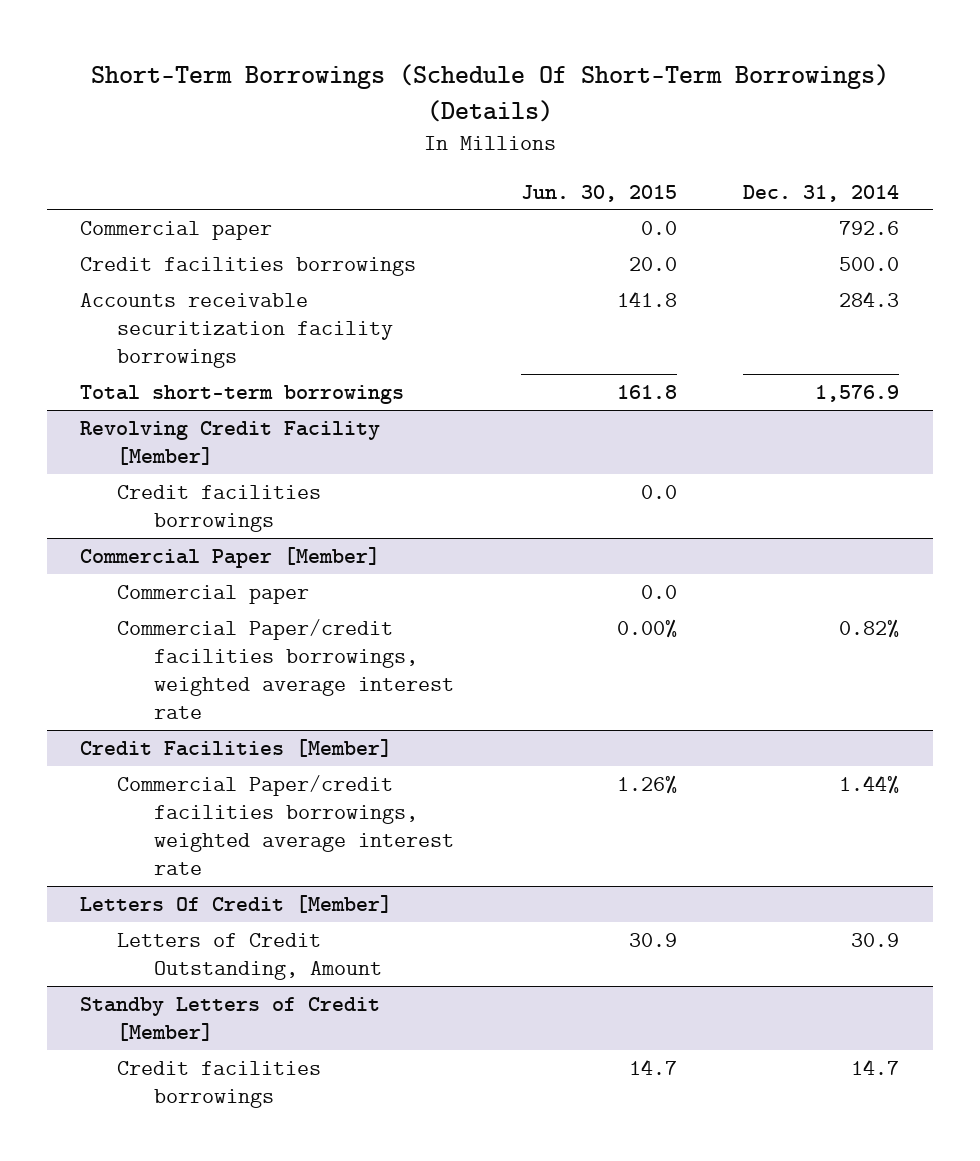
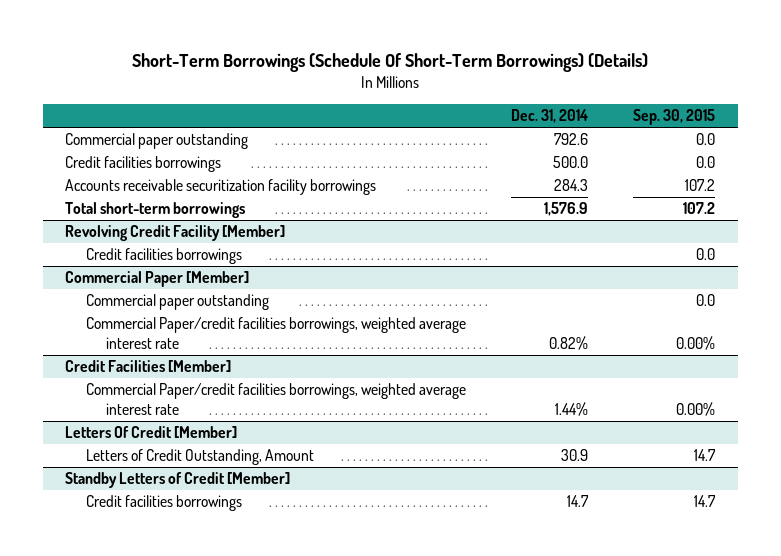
[520,184,677,202] Jun. 30, 2015 -> none
none -> [633,109,716,126] Sep. 30, 2015
[80,221,273,241] Commercial paper -> [65,133,249,150] Commercial paper outstanding
[117,585,310,605] Commercial paper -> [85,294,269,311] Commercial paper outstanding

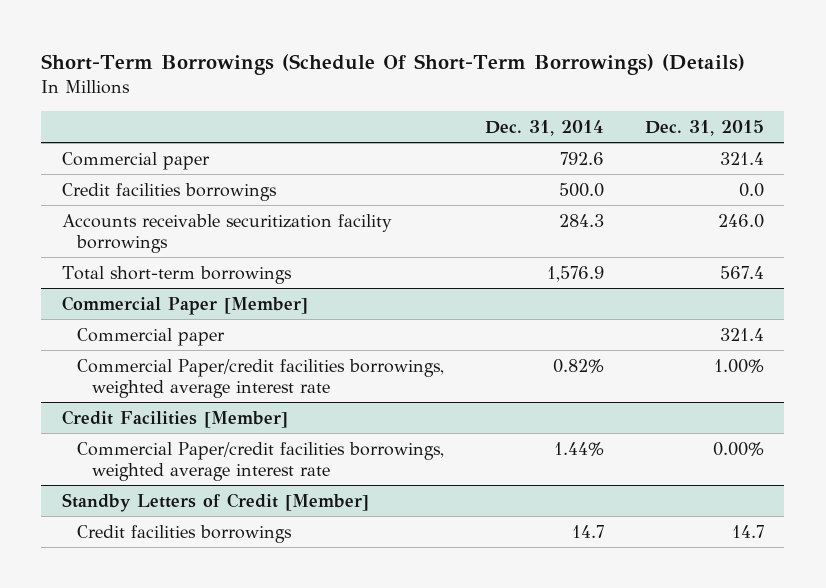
[633,109,716,126] Sep. 30, 2015 -> none
none -> [644,119,764,136] Dec. 31, 2015
[65,133,249,150] Commercial paper outstanding -> [61,151,210,170] Commercial paper
[65,225,286,242] Revolving Credit Facility [Member] -> none
[85,248,242,265] Credit facilities borrowings -> none
[85,294,269,311] Commercial paper outstanding -> [76,327,225,346] Commercial paper
[65,426,238,439] Letters Of Credit [Member] -> none
[85,449,314,466] Letters of Credit Outstanding, Amount -> none

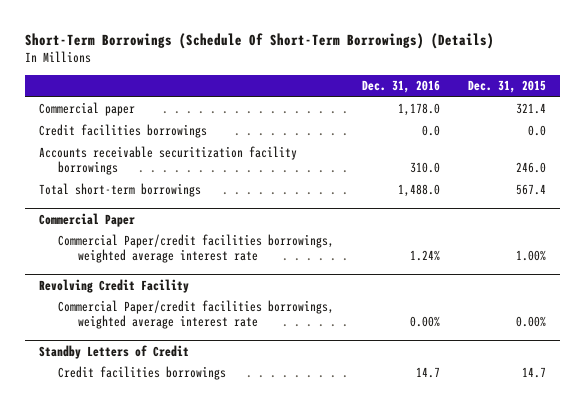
[484,119,604,136] Dec. 31, 2014 -> none
none -> [362,80,441,94] Dec. 31, 2016
[76,327,225,346] Commercial paper -> none
[61,295,308,315] Commercial Paper [Member] -> [39,212,136,227] Commercial Paper
[61,409,288,428] Credit Facilities [Member] -> none
none -> [39,278,190,293] Revolving Credit Facility
[61,492,369,512] Standby Letters of Credit [Member] -> [39,344,190,359] Standby Letters of Credit

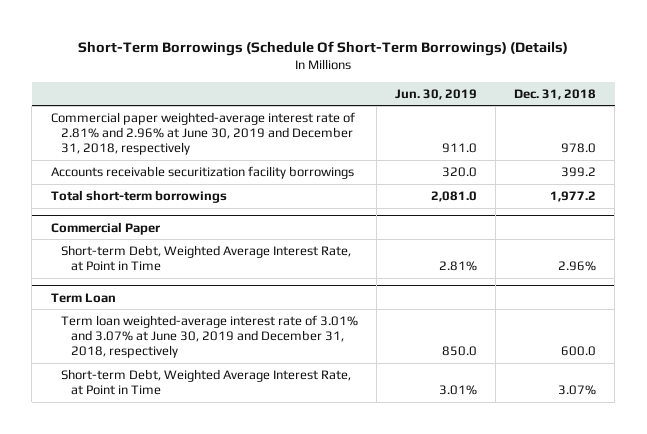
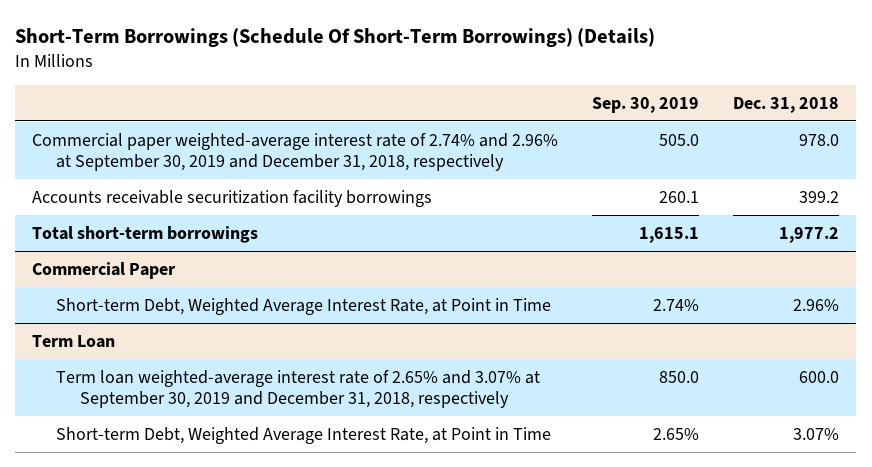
[395,88,478,100] Jun. 30, 2019 -> none
none -> [592,96,700,113] Sep. 30, 2019
[50,111,355,156] Commercial paper weighted-average interest rate of 2.81% and 2.96% at June 30, 2019 and December 31, 2018, respectively -> [32,132,559,172] Commercial paper weighted-average interest rate of 2.74% and 2.96% at September 30, 2019 and December 31, 2018, respectively
[60,314,358,359] Term loan weighted-average interest rate of 3.01% and 3.07% at June 30, 2019 and December 31, 2018, respectively -> [55,369,540,409] Term loan weighted-average interest rate of 2.65% and 3.07% at September 30, 2019 and December 31, 2018, respectively

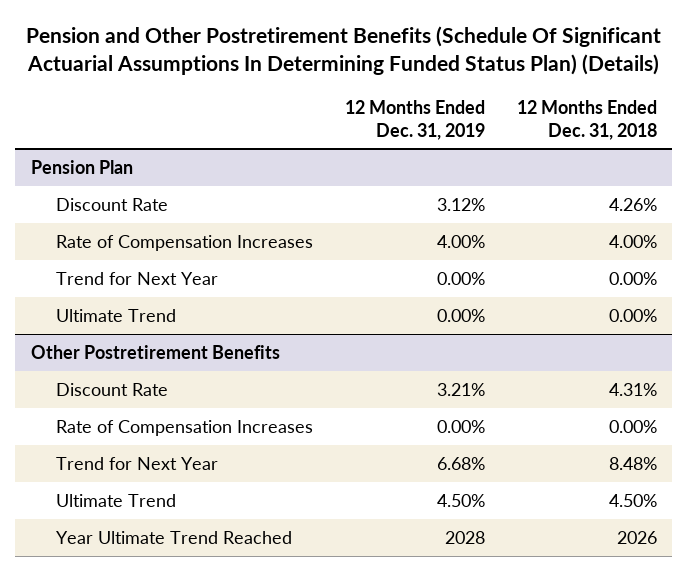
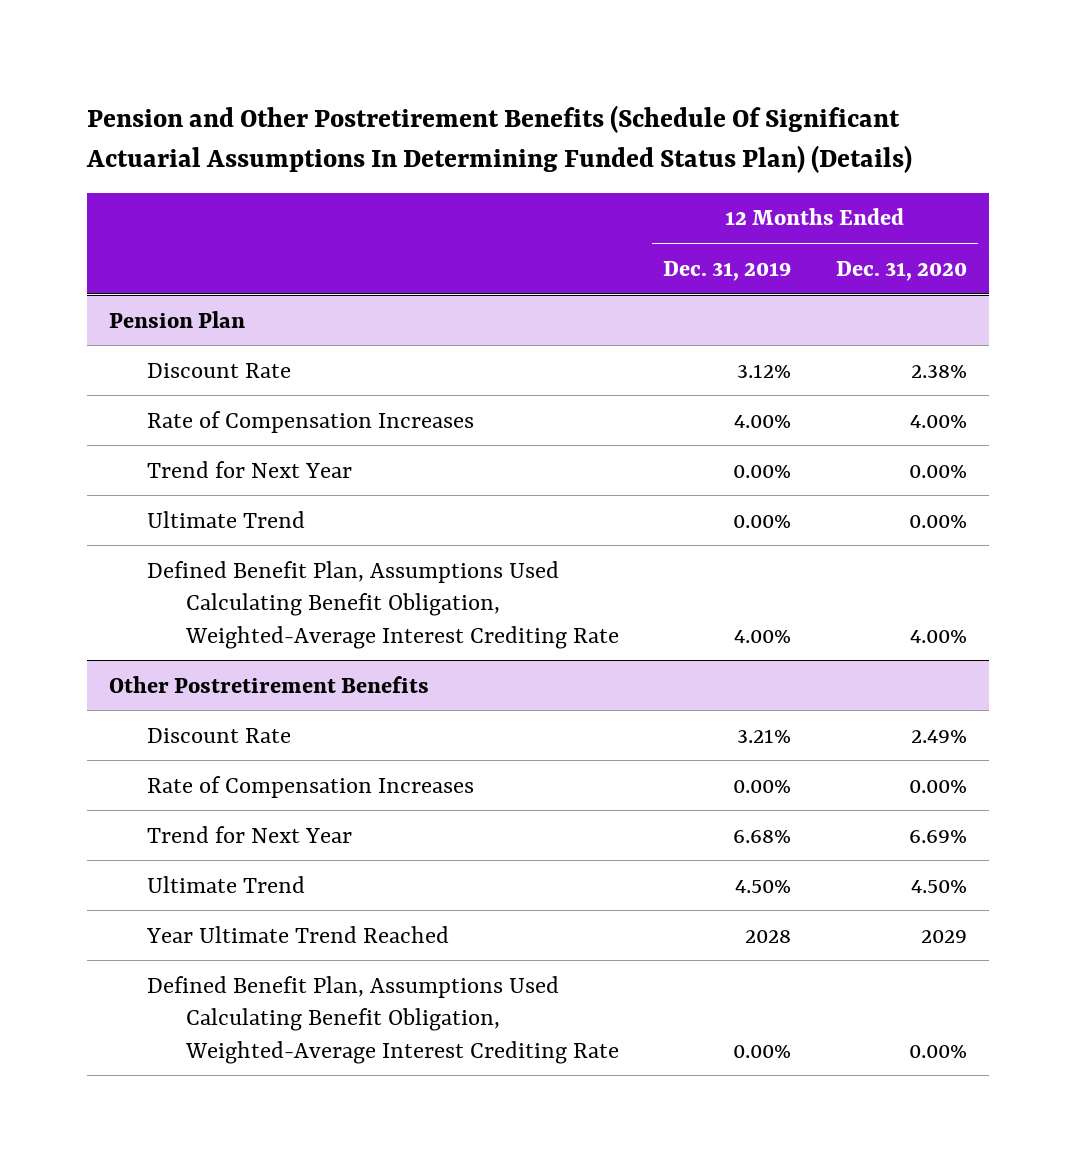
[516,100,657,140] 12 Months Ended Dec. 31, 2018 -> none
none -> [835,260,967,281] Dec. 31, 2020
none -> [147,560,619,649] Defined Benefit Plan, Assumptions Used Calculating Benefit Obligation, Weighted-Average Interest Crediting Rate
none -> [147,975,619,1064] Defined Benefit Plan, Assumptions Used Calculating Benefit Obligation, Weighted-Average Interest Crediting Rate

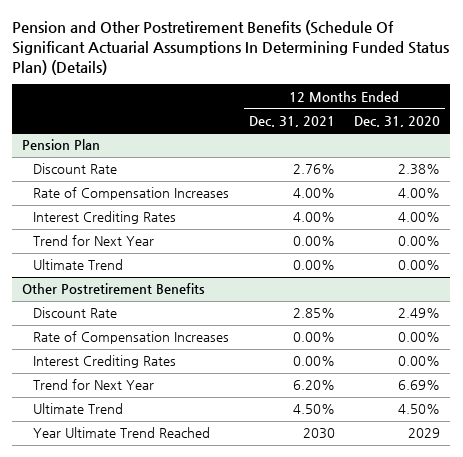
[663,260,792,281] Dec. 31, 2019 -> none
none -> [248,115,335,127] Dec. 31, 2021
none -> [32,211,176,225] Interest Crediting Rates
[147,560,619,649] Defined Benefit Plan, Assumptions Used Calculating Benefit Obligation, Weighted-Average Interest Crediting Rate -> none
none -> [32,355,176,369] Interest Crediting Rates
[147,975,619,1064] Defined Benefit Plan, Assumptions Used Calculating Benefit Obligation, Weighted-Average Interest Crediting Rate -> none

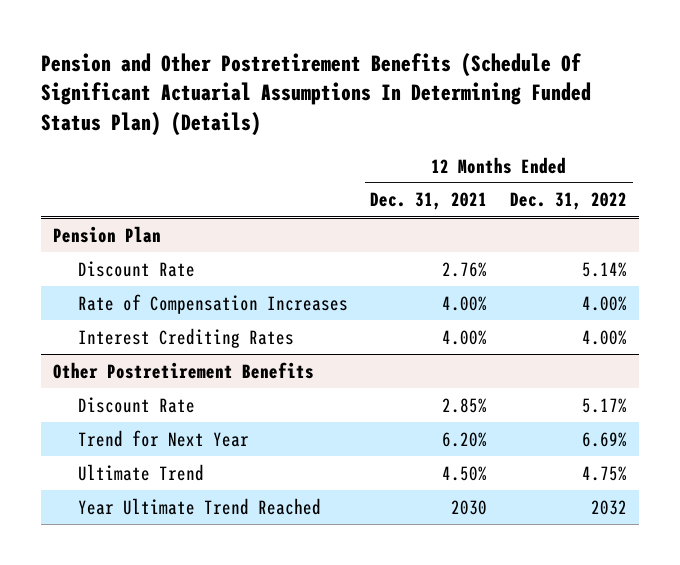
[354,115,441,127] Dec. 31, 2020 -> none
none -> [510,192,628,211] Dec. 31, 2022
[32,235,154,247] Trend for Next Year -> none
[32,259,123,271] Ultimate Trend -> none
[32,331,229,345] Rate of Compensation Increases -> none
[32,355,176,369] Interest Crediting Rates -> none

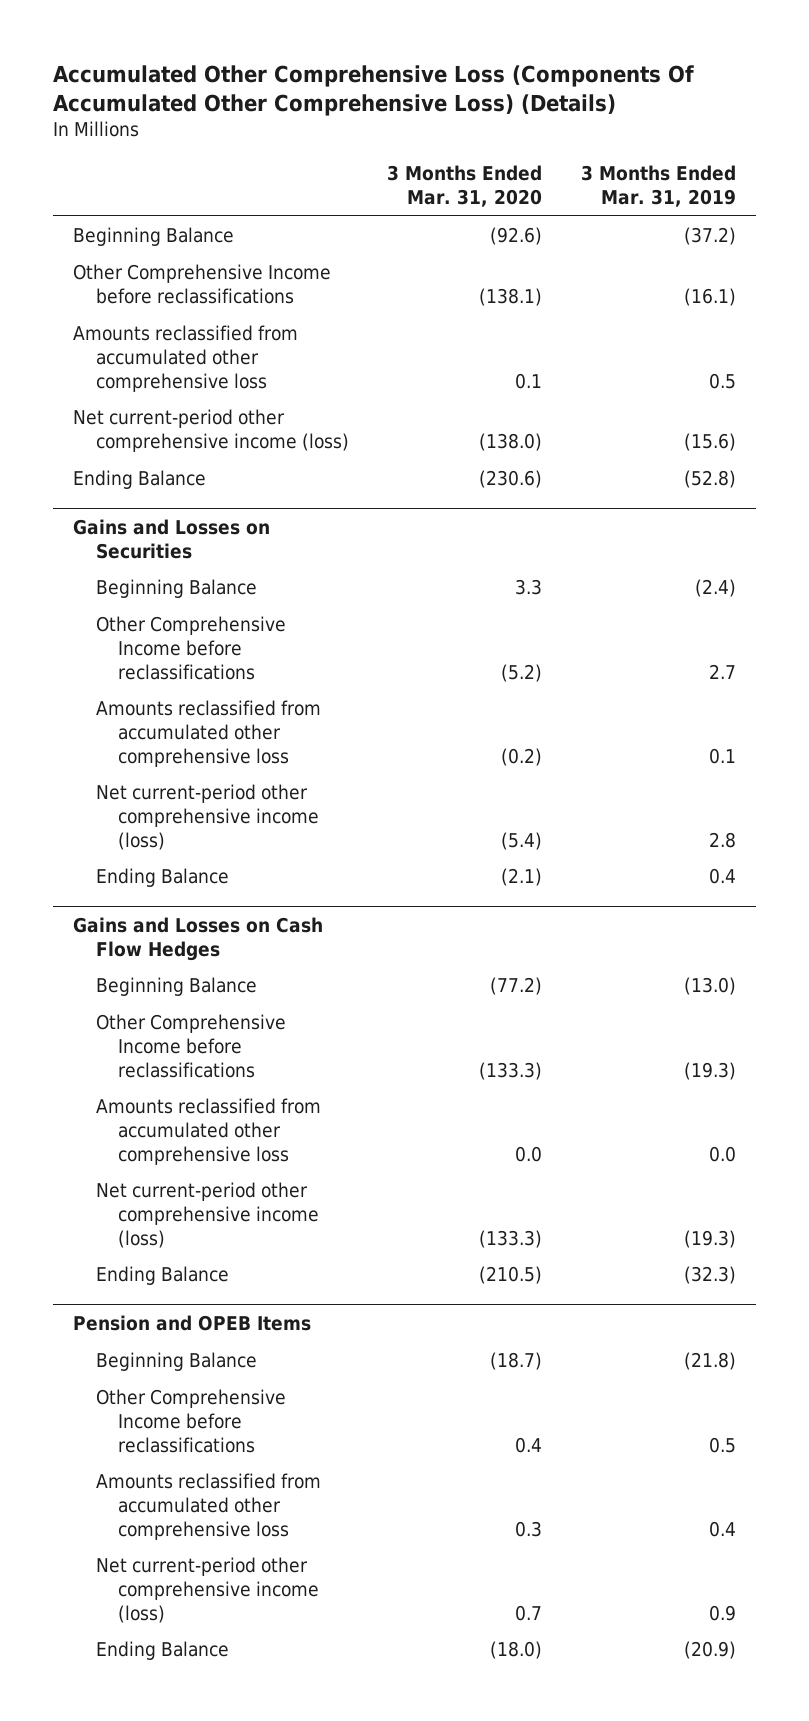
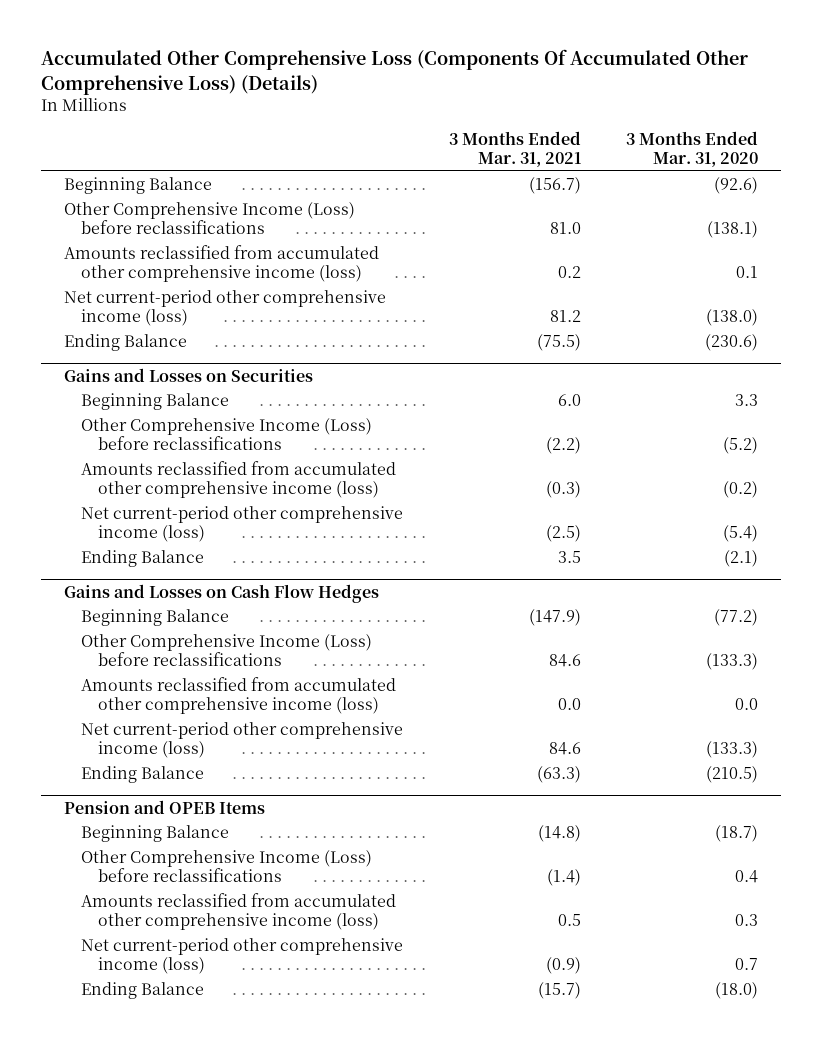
[581,165,737,208] 3 Months Ended Mar. 31, 2019 -> none
none -> [448,130,581,167] 3 Months Ended Mar. 31, 2021
[72,264,331,304] Other Comprehensive Income before reclassifications -> [63,202,355,235] Other Comprehensive Income (Loss) before reclassifications
[72,325,298,392] Amounts reclassified from accumulated other comprehensive loss -> [63,245,379,283] Amounts reclassified from accumulated other comprehensive income (loss)
[95,616,286,680] Other Comprehensive Income before reclassifications -> [80,418,372,451] Other Comprehensive Income (Loss) before reclassifications
[95,700,321,767] Amounts reclassified from accumulated other comprehensive loss -> [80,461,396,499] Amounts reclassified from accumulated other comprehensive income (loss)
[95,1014,286,1078] Other Comprehensive Income before reclassifications -> [80,634,372,667] Other Comprehensive Income (Loss) before reclassifications
[95,1098,321,1165] Amounts reclassified from accumulated other comprehensive loss -> [80,677,396,715] Amounts reclassified from accumulated other comprehensive income (loss)
[95,1389,286,1453] Other Comprehensive Income before reclassifications -> [80,850,372,883] Other Comprehensive Income (Loss) before reclassifications
[95,1473,321,1540] Amounts reclassified from accumulated other comprehensive loss -> [80,893,396,931] Amounts reclassified from accumulated other comprehensive income (loss)

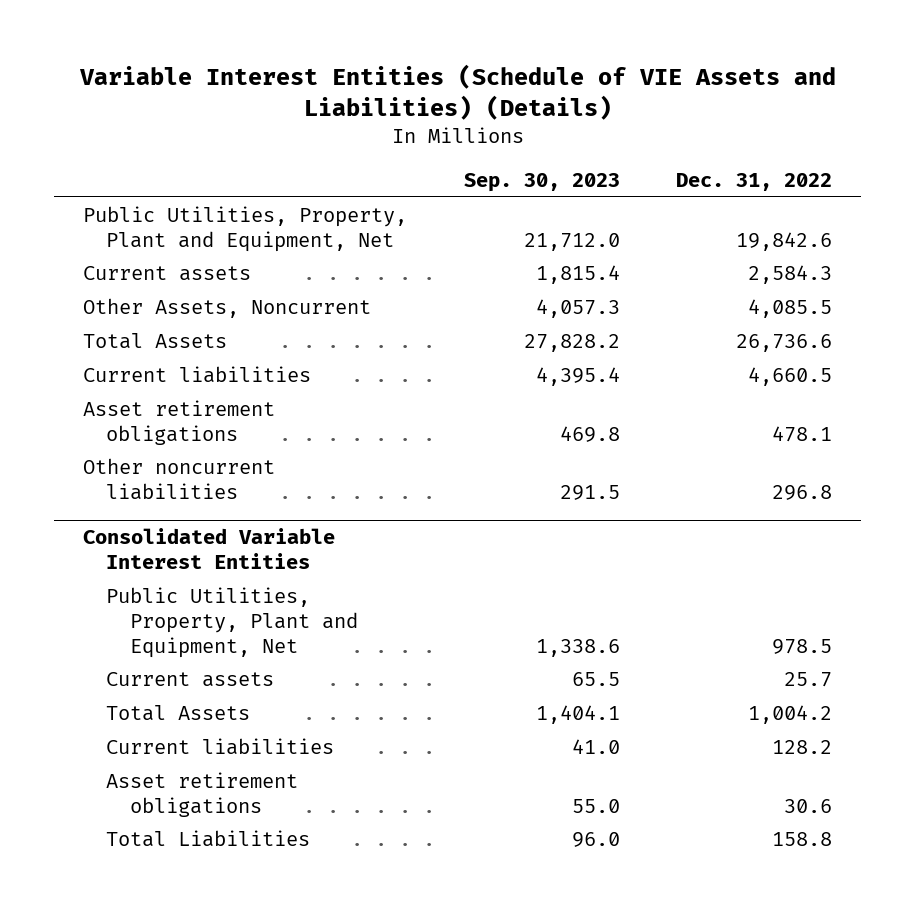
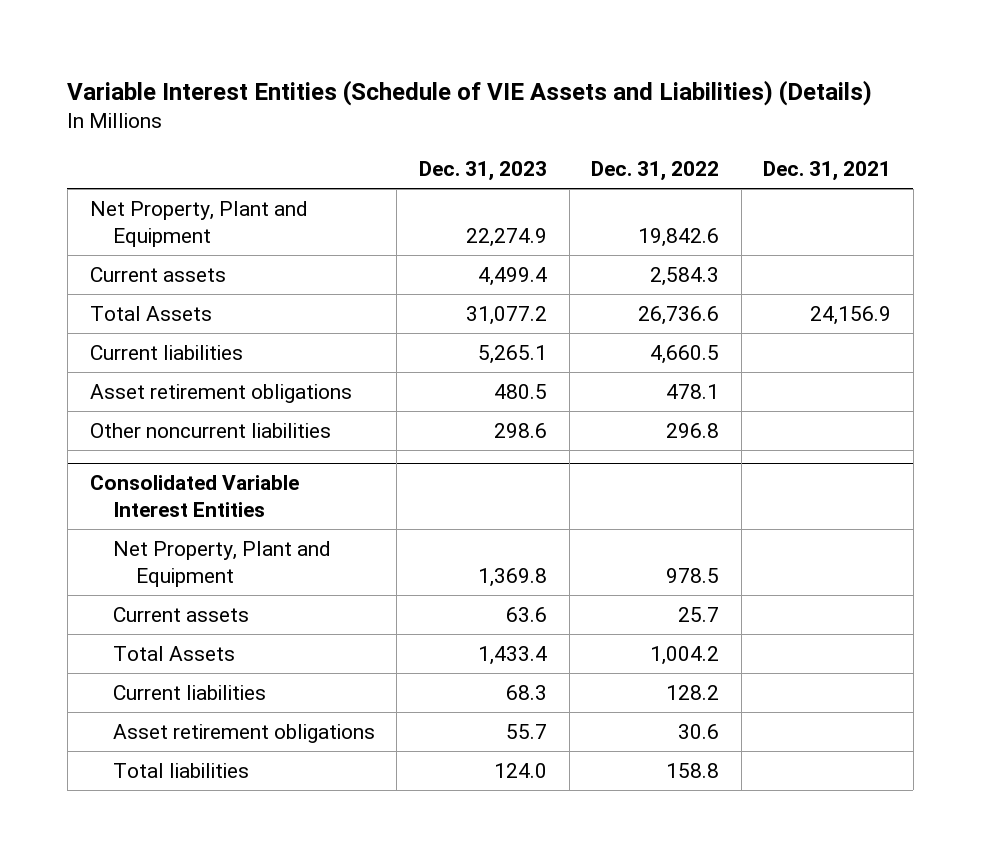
[463,172,620,192] Sep. 30, 2023 -> none
none -> [418,161,547,182] Dec. 31, 2023
none -> [763,161,892,182] Dec. 31, 2021
[82,205,407,252] Public Utilities, Property, Plant and Equipment, Net -> [89,201,308,247] Net Property, Plant and Equipment
[82,297,371,318] Other Assets, Noncurrent -> none
[106,586,359,658] Public Utilities, Property, Plant and Equipment, Net -> [112,541,331,587] Net Property, Plant and Equipment
[106,829,311,847] Total Liabilities -> [112,763,249,779] Total liabilities

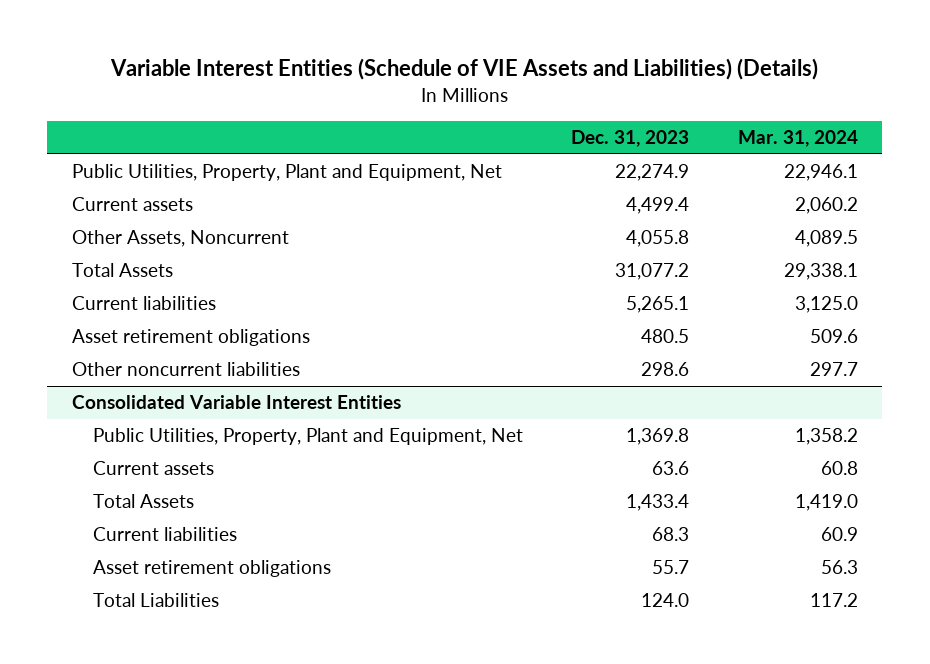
[591,161,720,182] Dec. 31, 2022 -> none
[763,161,892,182] Dec. 31, 2021 -> none
none -> [738,129,859,147] Mar. 31, 2024
[89,201,308,247] Net Property, Plant and Equipment -> [71,164,502,182] Public Utilities, Property, Plant and Equipment, Net
none -> [71,230,289,248] Other Assets, Noncurrent
[112,541,331,587] Net Property, Plant and Equipment -> [92,428,523,446] Public Utilities, Property, Plant and Equipment, Net
[112,763,249,779] Total liabilities -> [92,593,219,608] Total Liabilities

